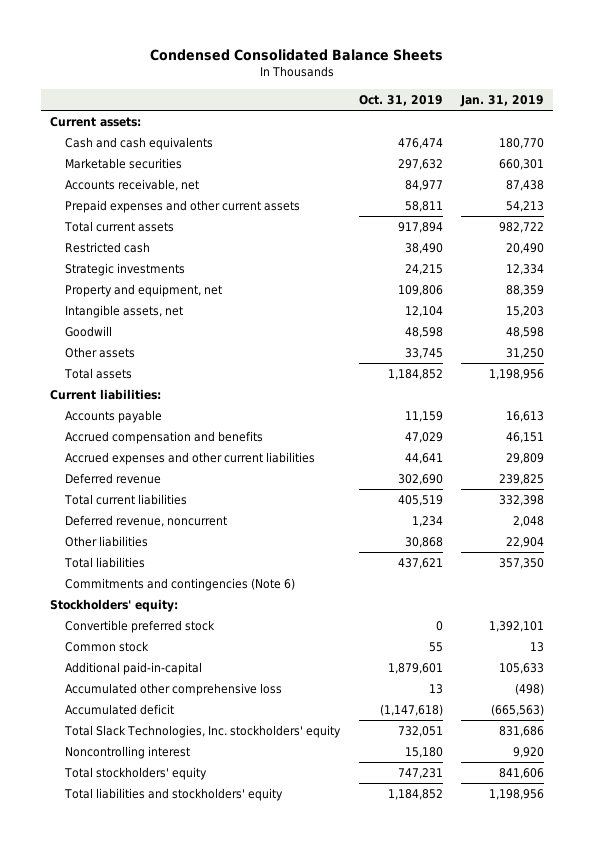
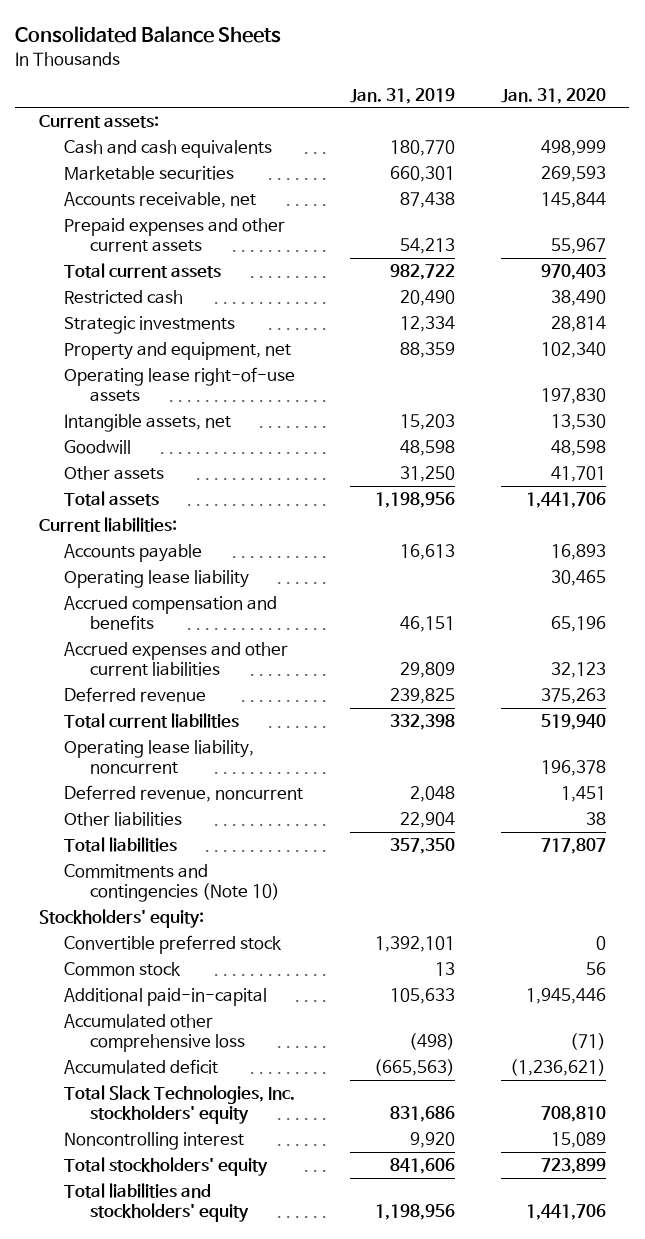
[150,48,444,61] Condensed Consolidated Balance Sheets -> [15,25,282,43] Consolidated Balance Sheets
[358,94,443,106] Oct. 31, 2019 -> none
none -> [501,87,607,104] Jan. 31, 2020
none -> [64,366,296,402] Operating lease right-of-use assets
none -> [64,569,250,588] Operating lease liability
none -> [64,739,255,774] Operating lease liability, noncurrent
[65,578,296,592] Commitments and contingencies (Note 6) -> [64,863,281,902] Commitments and contingencies (Note 10)

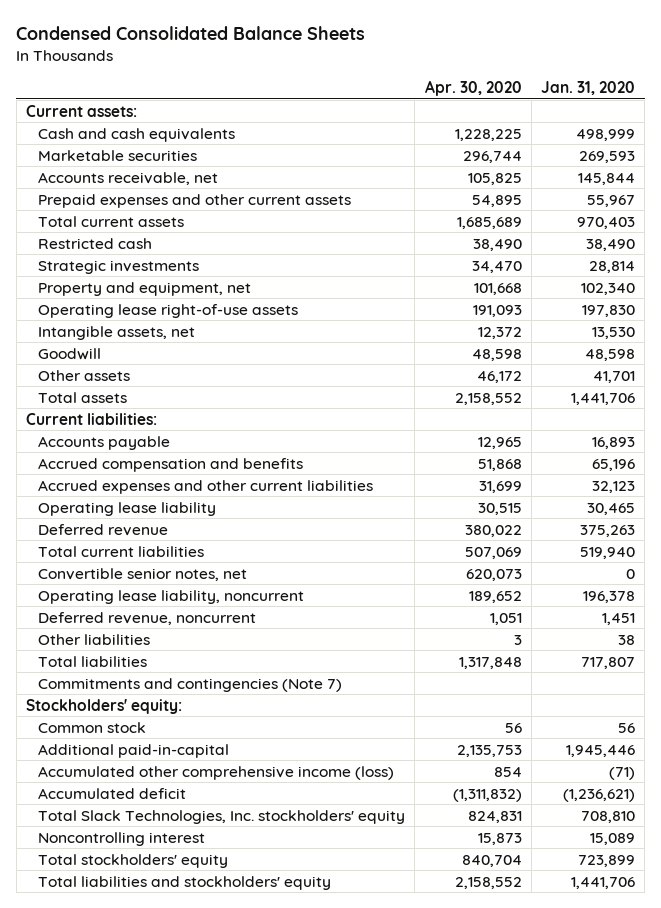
[15,25,282,43] Consolidated Balance Sheets -> [16,26,366,41] Condensed Consolidated Balance Sheets
[349,87,455,104] Jan. 31, 2019 -> none
none -> [424,80,522,97] Apr. 30, 2020
[64,569,250,588] Operating lease liability -> [38,501,217,516] Operating lease liability
none -> [38,567,248,581] Convertible senior notes, net
[64,863,281,902] Commitments and contingencies (Note 10) -> [38,677,343,692] Commitments and contingencies (Note 7)
[64,934,283,954] Convertible preferred stock -> none
[64,1013,246,1052] Accumulated other comprehensive loss -> [38,765,395,780] Accumulated other comprehensive income (loss)

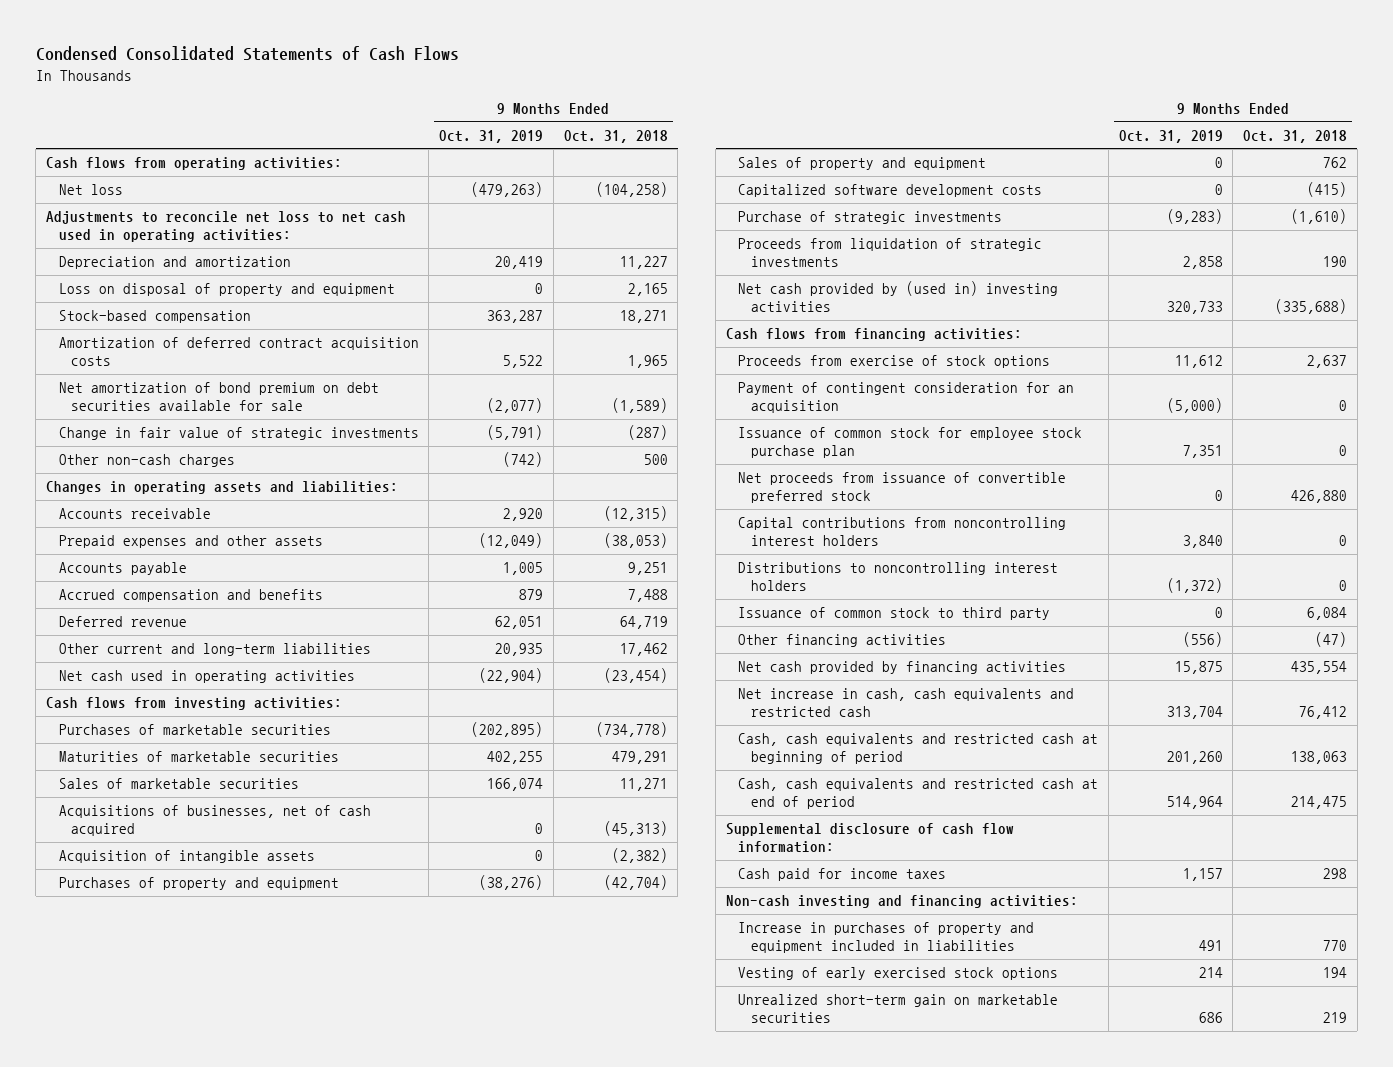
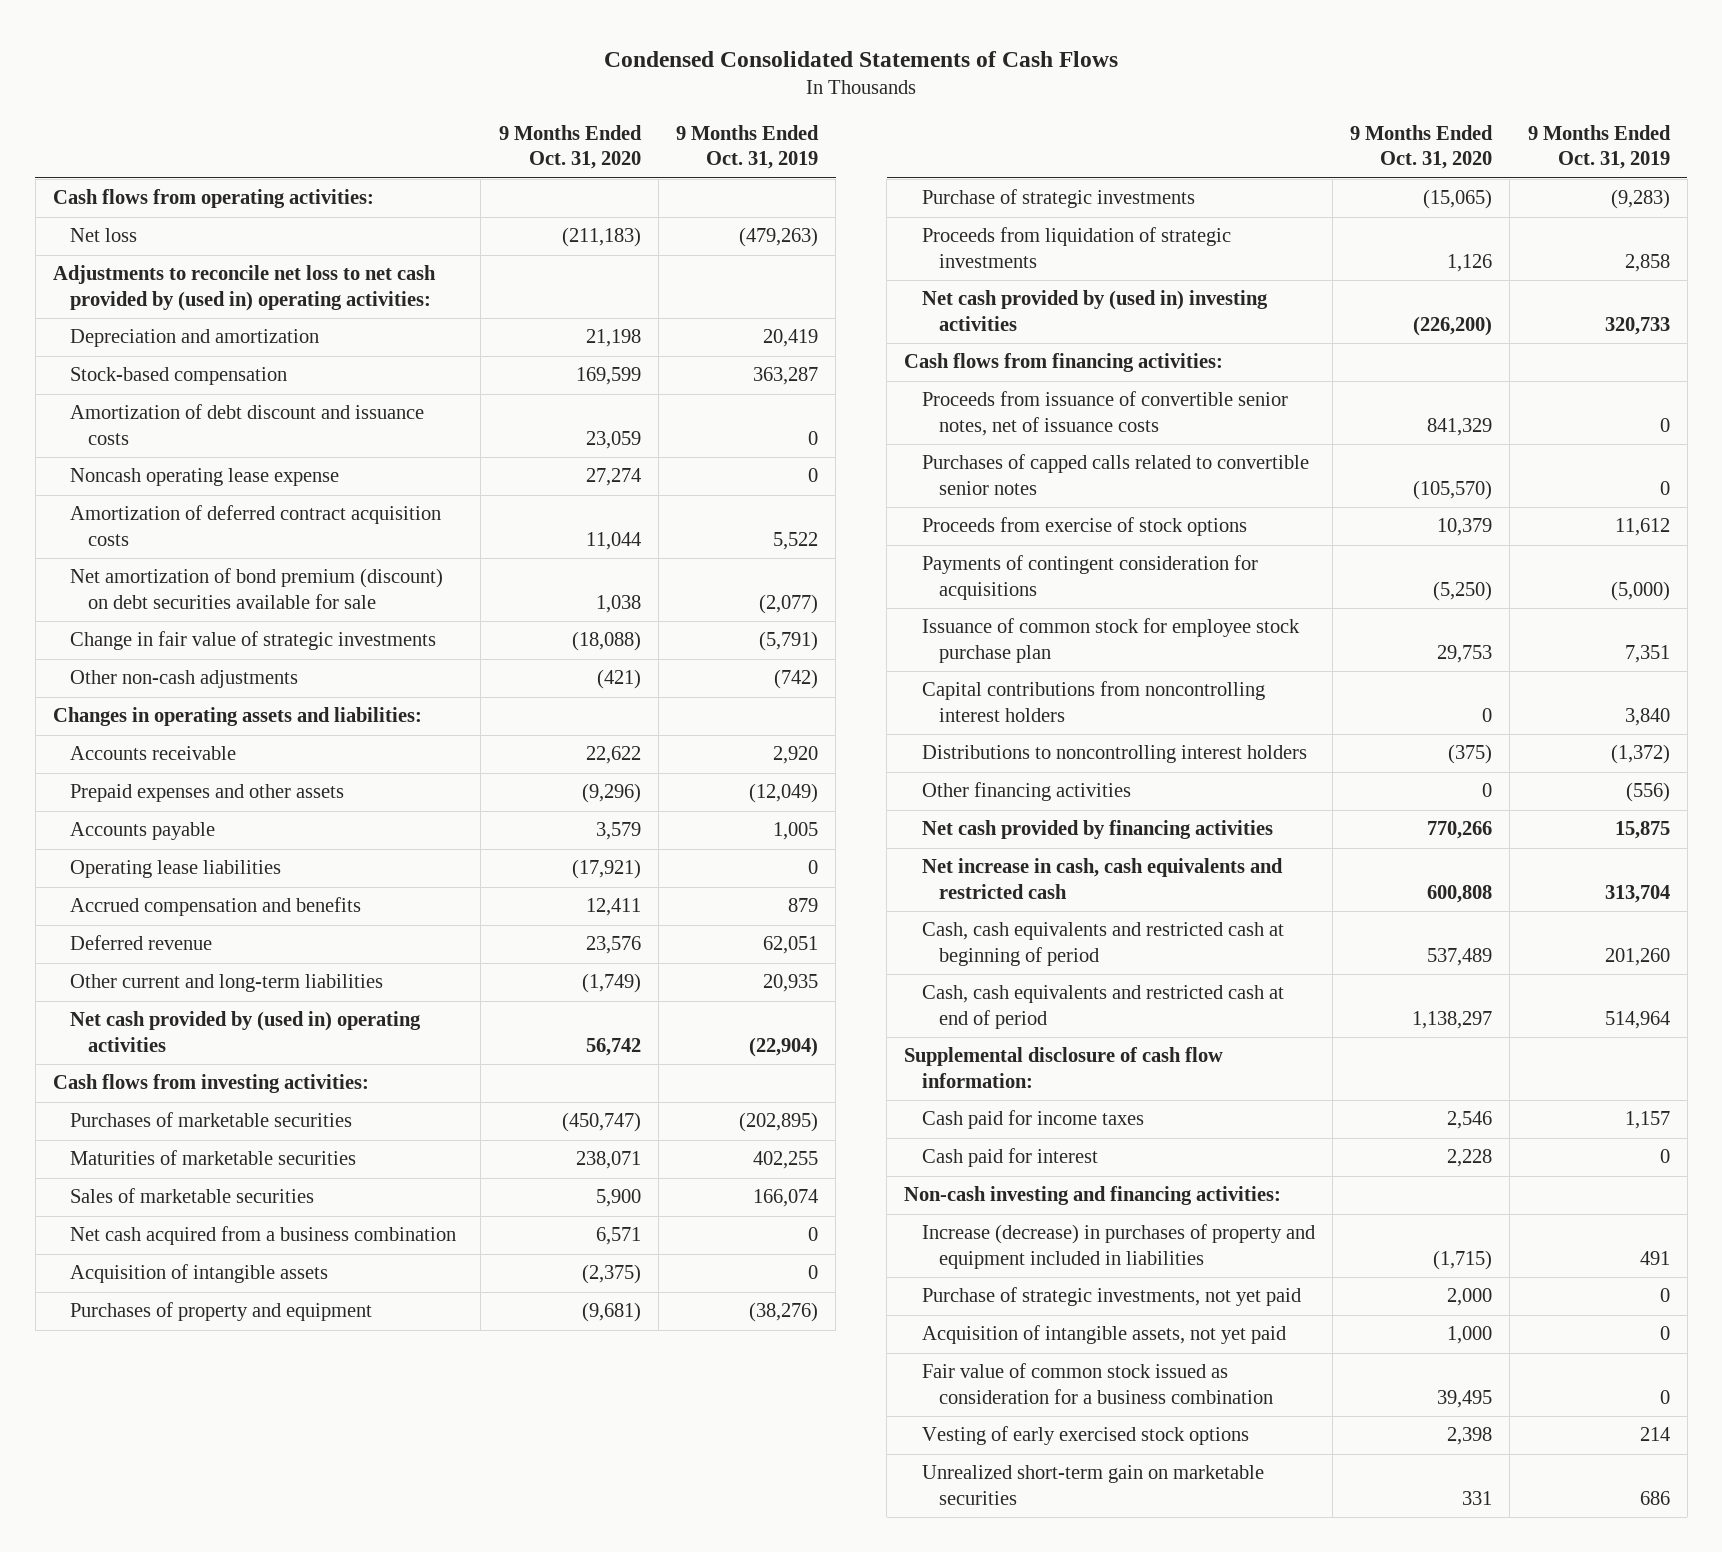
[563,129,668,143] Oct. 31, 2018 -> none
none -> [498,125,642,170] 9 Months Ended Oct. 31, 2020
[46,211,407,243] Adjustments to reconcile net loss to net cash used in operating activities: -> [52,265,436,311] Adjustments to reconcile net loss to net cash provided by (used in) operating activities:
[58,283,395,297] Loss on disposal of property and equipment -> none
none -> [70,404,425,445] Amortization of debt discount and issuance costs
none -> [70,468,340,487] Noncash operating lease expense
[58,382,379,412] Net amortization of bond premium on debt securities available for sale -> [70,568,444,609] Net amortization of bond premium (discount) on debt securities available for sale
[58,454,235,468] Other non-cash charges -> [70,670,299,689] Other non-cash adjustments
none -> [70,860,282,879] Operating lease liabilities
[58,670,355,684] Net cash used in operating activities -> [70,1011,422,1052] Net cash provided by (used in) operating activities
[58,805,371,837] Acquisitions of businesses, net of cash acquired -> [70,1226,457,1246] Net cash acquired from a business combination
[738,157,987,171] Sales of property and equipment -> none
[738,184,1043,198] Capitalized software development costs -> none
none -> [921,391,1288,436] Proceeds from issuance of convertible senior notes, net of issuance costs
none -> [921,454,1309,495] Purchases of capped calls related to convertible senior notes
[738,382,1075,414] Payment of contingent consideration for an acquisition -> [921,555,1258,600] Payments of contingent consideration for acquisitions
[738,472,1067,504] Net proceeds from issuance of convertible preferred stock -> none
[738,607,1051,621] Issuance of common stock to third party -> none
none -> [921,1148,1098,1168] Cash paid for interest
[738,922,1035,954] Increase in purchases of property and equipment included in liabilities -> [921,1224,1315,1269] Increase (decrease) in purchases of property and equipment included in liabilities
none -> [921,1287,1301,1307] Purchase of strategic investments, not yet paid
none -> [921,1325,1286,1345] Acquisition of intangible assets, not yet paid
none -> [921,1363,1274,1404] Fair value of common stock issued as consideration for a business combination

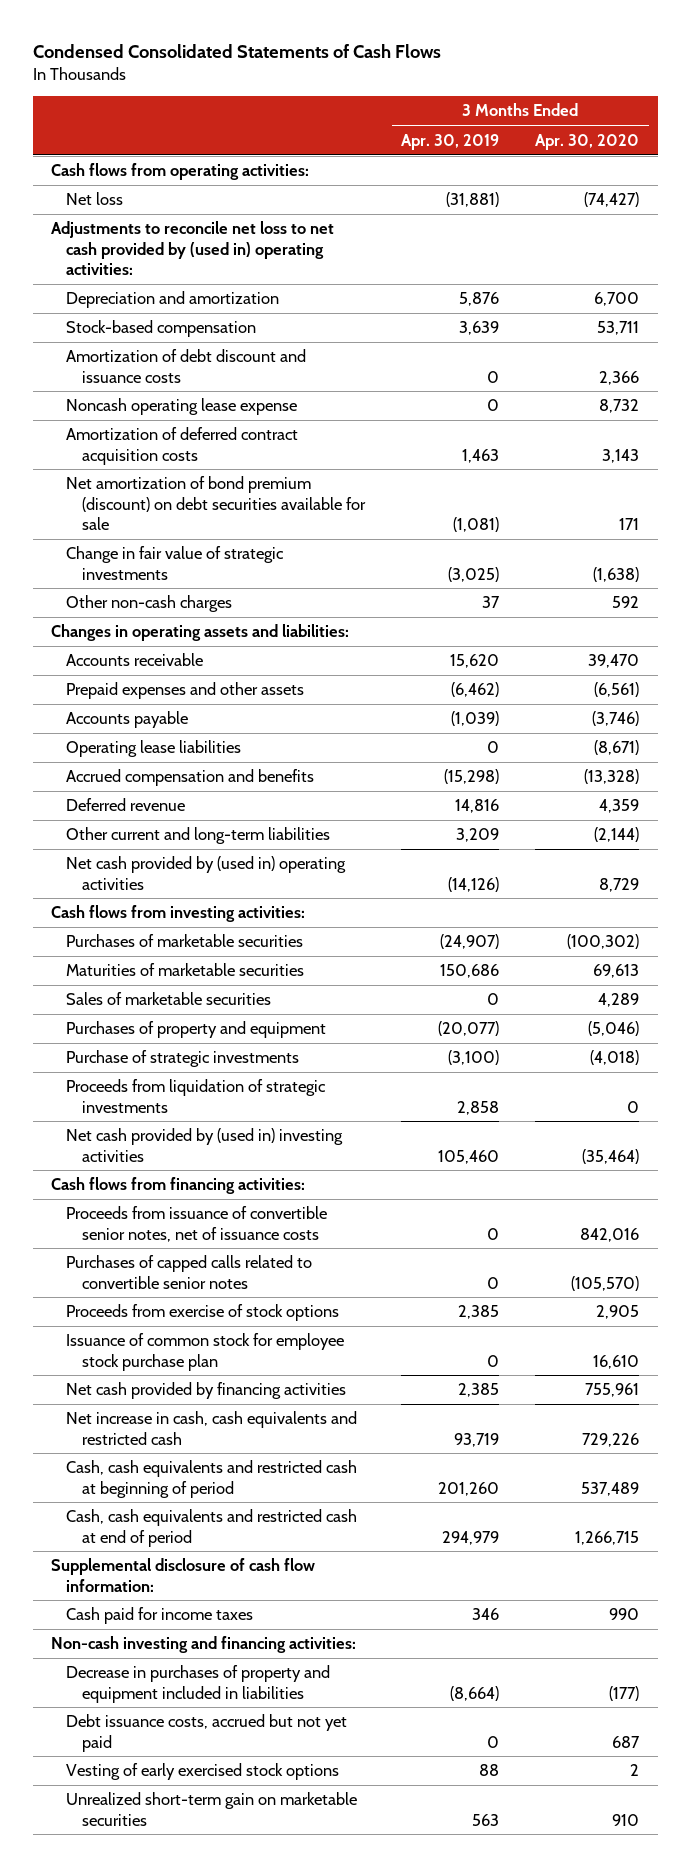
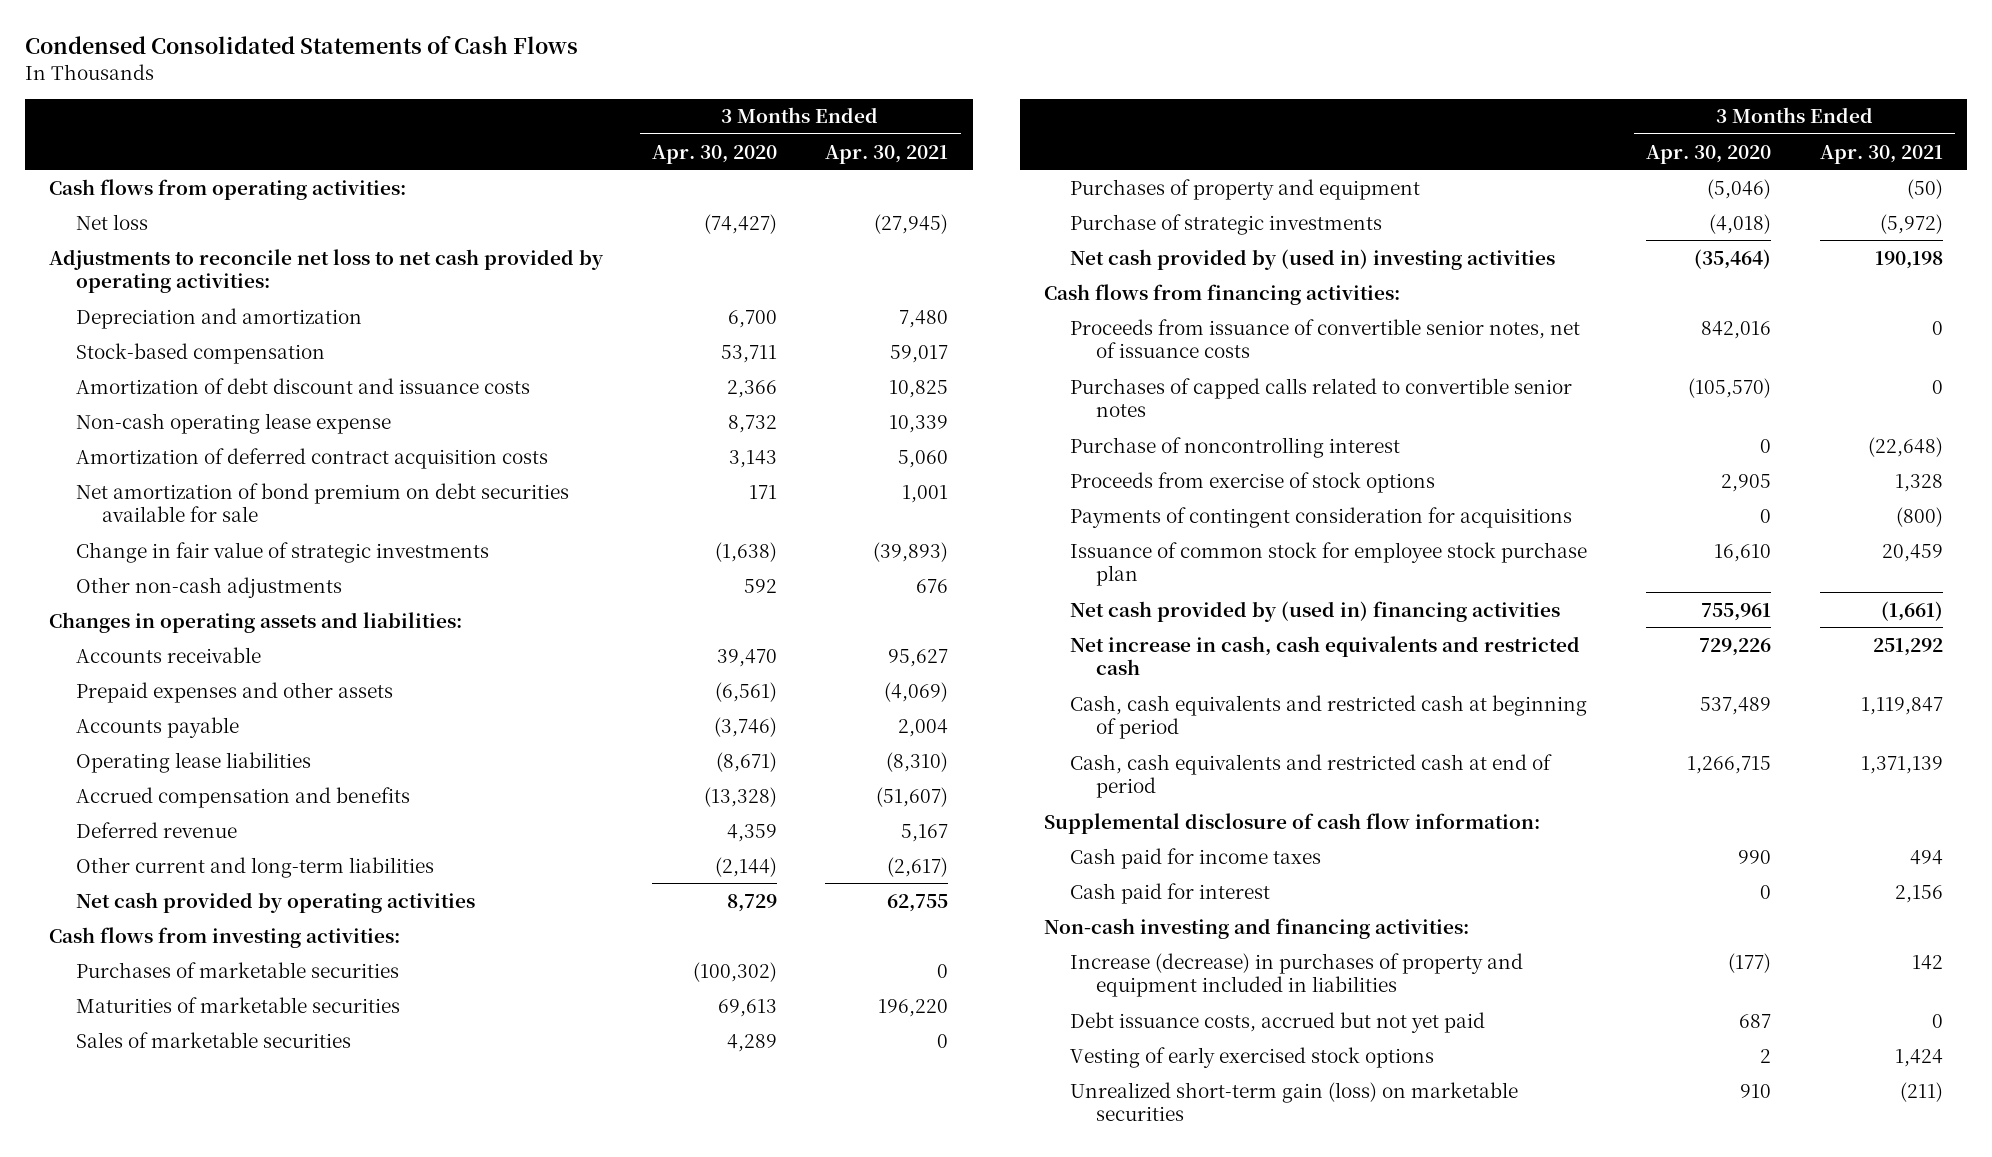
[400,133,499,150] Apr. 30, 2019 -> none
none -> [825,144,949,164] Apr. 30, 2021
[50,221,334,275] Adjustments to reconcile net loss to net cash provided by (used in) operating activities: -> [49,248,605,294] Adjustments to reconcile net loss to net cash provided by operating activities:
[66,398,298,416] Noncash operating lease expense -> [75,412,391,434] Non-cash operating lease expense
[66,476,366,530] Net amortization of bond premium (discount) on debt securities available for sale -> [75,482,569,523] Net amortization of bond premium on debt securities available for sale
[66,595,233,613] Other non-cash charges -> [75,576,342,598] Other non-cash adjustments
[66,856,347,890] Net cash provided by (used in) operating activities -> [75,891,475,913] Net cash provided by operating activities
[66,1079,327,1113] Proceeds from liquidation of strategic investments -> none
none -> [1070,436,1401,458] Purchase of noncontrolling interest
none -> [1070,506,1573,528] Payments of contingent consideration for acquisitions
[66,1382,347,1400] Net cash provided by financing activities -> [1070,600,1561,622] Net cash provided by (used in) financing activities
none -> [1070,882,1271,904] Cash paid for interest
[66,1665,331,1703] Decrease in purchases of property and equipment included in liabilities -> [1070,952,1524,998] Increase (decrease) in purchases of property and equipment included in liabilities
[66,1792,358,1826] Unrealized short-term gain on marketable securities -> [1070,1081,1519,1122] Unrealized short-term gain (loss) on marketable securities

